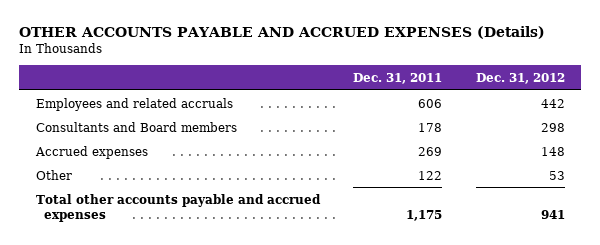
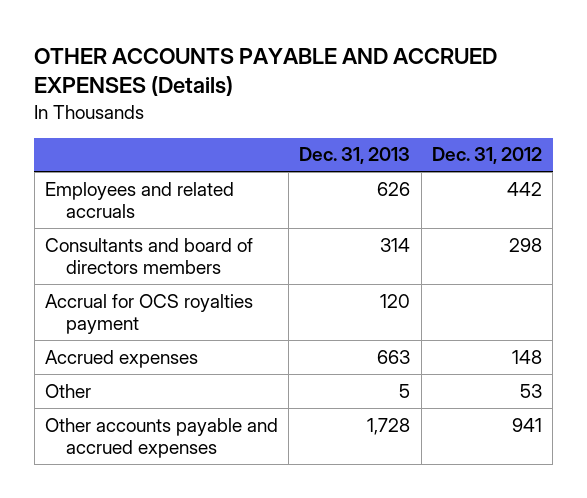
[353,72,443,84] Dec. 31, 2011 -> none
none -> [299,147,411,165] Dec. 31, 2013
[35,121,237,132] Consultants and Board members -> [45,237,254,275] Consultants and board of directors members
none -> [45,293,254,335] Accrual for OCS royalties payment
[35,193,321,222] Total other accounts payable and accrued expenses -> [45,417,279,459] Other accounts payable and accrued expenses

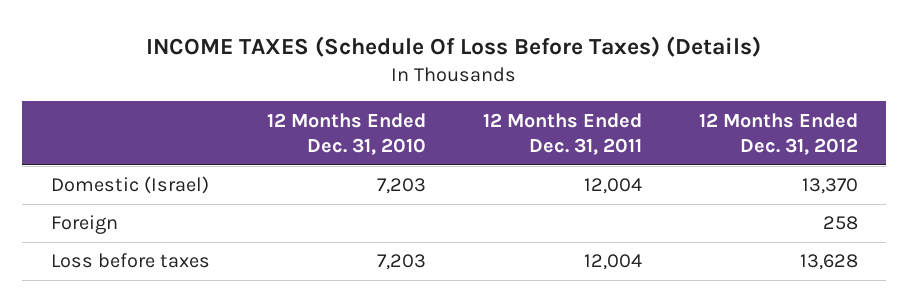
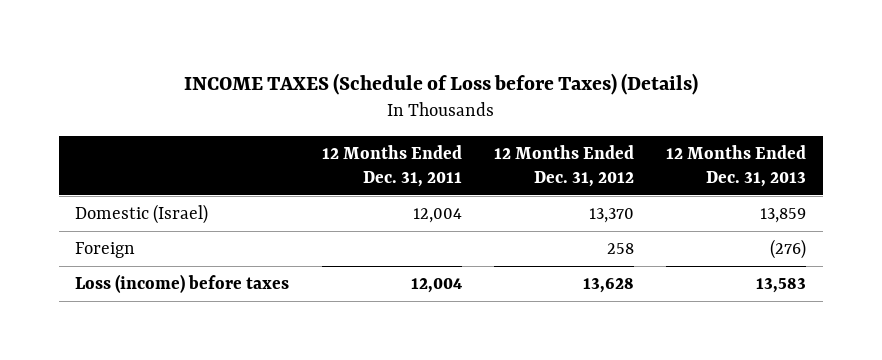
[146,35,762,57] INCOME TAXES (Schedule Of Loss Before Taxes) (Details) -> [183,72,698,95] INCOME TAXES (Schedule of Loss before Taxes) (Details)
[266,112,426,155] 12 Months Ended Dec. 31, 2010 -> none
none -> [666,144,807,187] 12 Months Ended Dec. 31, 2013
[50,253,210,269] Loss before taxes -> [75,274,290,294] Loss (income) before taxes

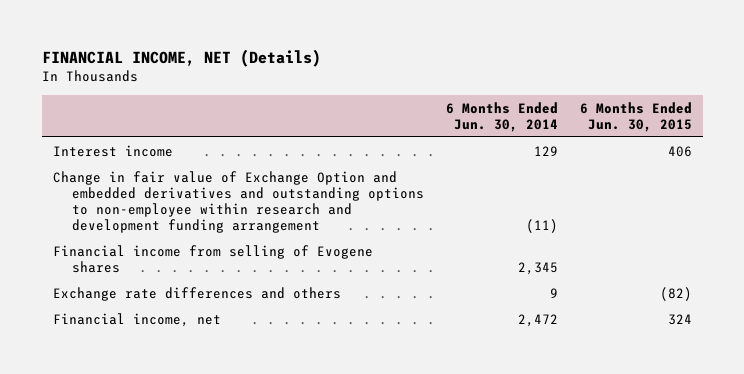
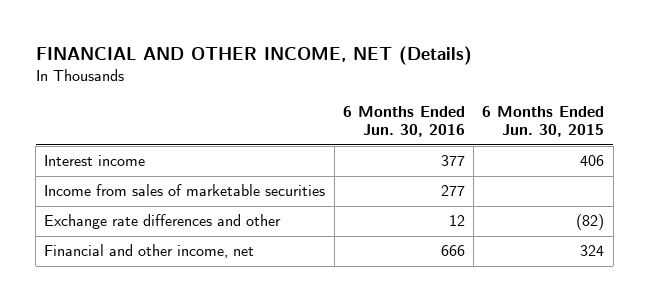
[41,48,321,67] FINANCIAL INCOME, NET (Details) -> [35,45,472,65] FINANCIAL AND OTHER INCOME, NET (Details)
[445,101,558,132] 6 Months Ended Jun. 30, 2014 -> none
none -> [342,105,465,138] 6 Months Ended Jun. 30, 2016
[52,170,425,234] Change in fair value of Exchange Option and embedded derivatives and outstanding options to non-employee within research and development funding arrangement -> none
[52,244,373,273] Financial income from selling of Evogene shares -> [44,184,326,197] Income from sales of marketable securities
[52,286,341,301] Exchange rate differences and others -> [44,214,282,230] Exchange rate differences and other
[52,312,221,327] Financial income, net -> [44,244,255,259] Financial and other income, net

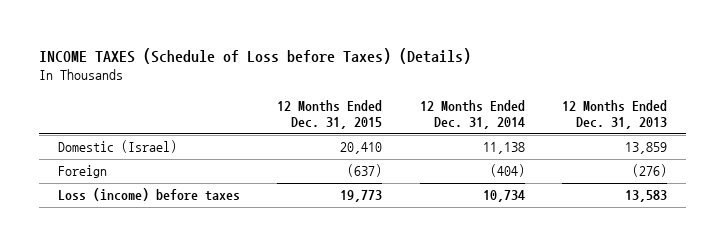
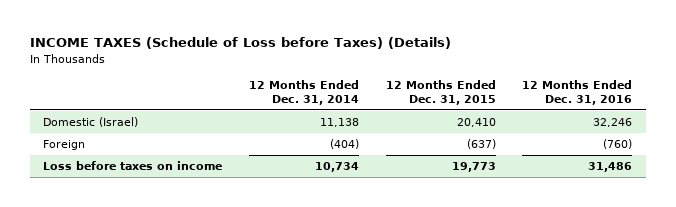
[562,99,668,130] 12 Months Ended Dec. 31, 2013 -> none
none -> [522,79,633,105] 12 Months Ended Dec. 31, 2016
[57,188,240,202] Loss (income) before taxes -> [43,161,223,171] Loss before taxes on income

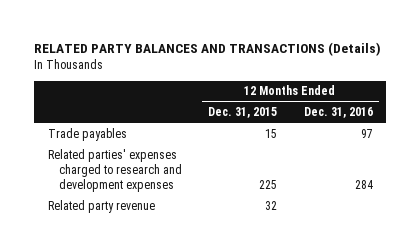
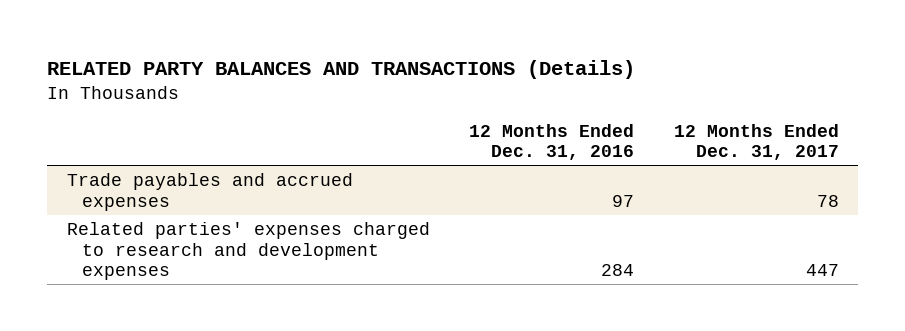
[208,107,278,119] Dec. 31, 2015 -> none
none -> [673,123,839,161] 12 Months Ended Dec. 31, 2017
[47,127,127,141] Trade payables -> [66,173,353,211] Trade payables and accrued expenses
[47,199,155,213] Related party revenue -> none

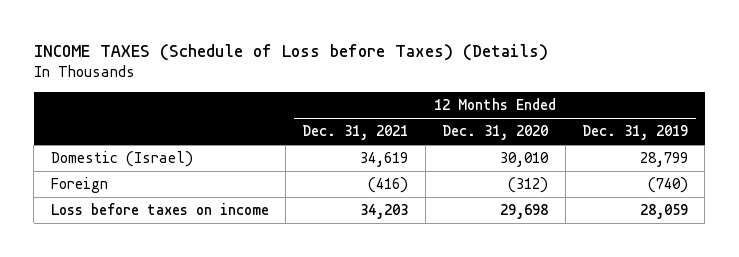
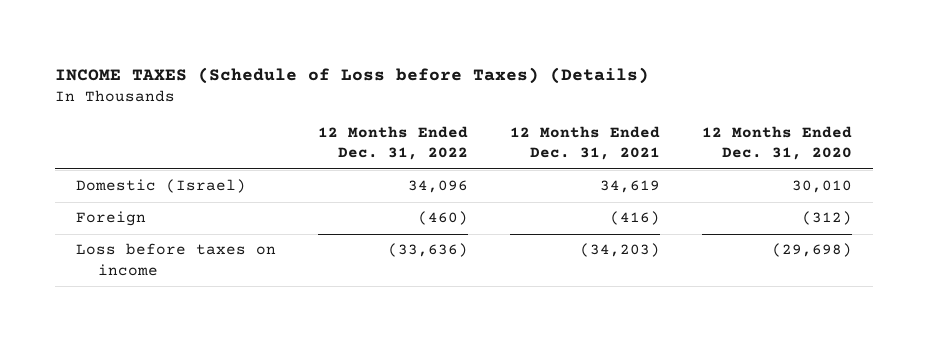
[582,125,689,141] Dec. 31, 2019 -> none
none -> [317,126,468,161] 12 Months Ended Dec. 31, 2022
[360,204,409,220] 34,203 -> [579,243,660,258] (34,203)
[500,204,549,220] 29,698 -> [771,243,852,258] (29,698)

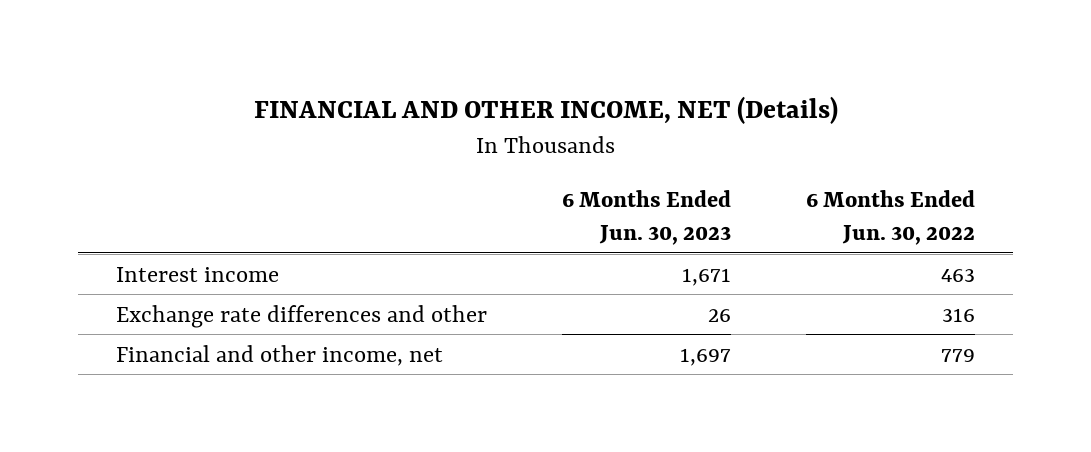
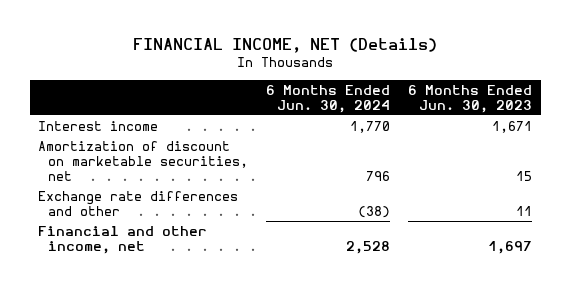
[253,96,838,125] FINANCIAL AND OTHER INCOME, NET (Details) -> [133,37,438,53] FINANCIAL INCOME, NET (Details)
[806,189,976,245] 6 Months Ended Jun. 30, 2022 -> none
none -> [266,84,391,113] 6 Months Ended Jun. 30, 2024
none -> [38,140,249,181] Amortization of discount on marketable securities, net
[708,308,732,322] 26 -> [515,205,532,216] 11

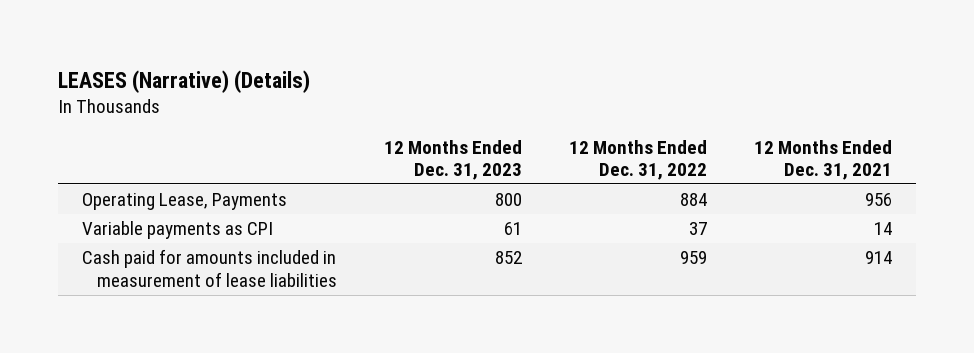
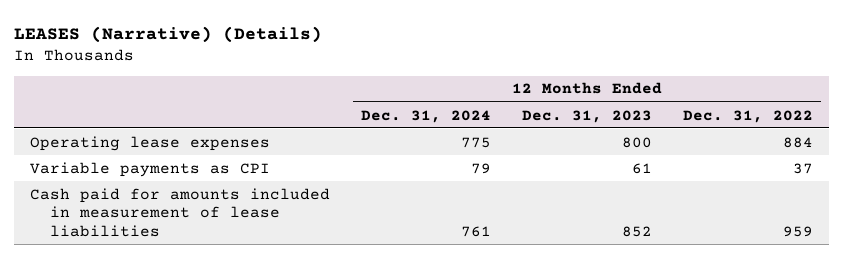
[754,139,893,180] 12 Months Ended Dec. 31, 2021 -> none
none -> [360,109,491,123] Dec. 31, 2024
[81,193,287,211] Operating Lease, Payments -> [29,135,270,151] Operating lease expenses

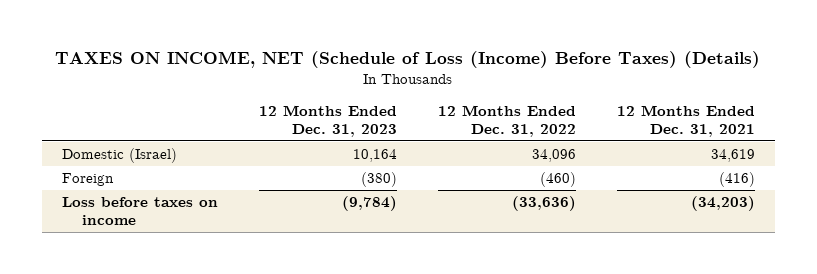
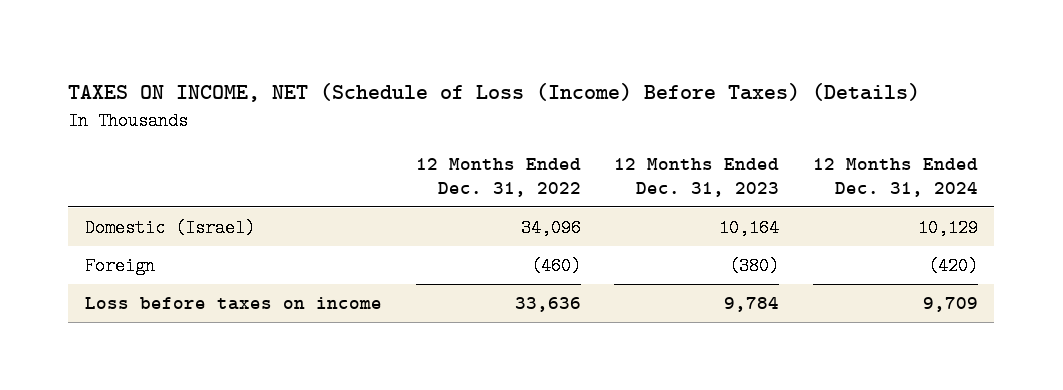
[616,104,755,137] 12 Months Ended Dec. 31, 2021 -> none
none -> [812,158,978,197] 12 Months Ended Dec. 31, 2024
[342,196,398,212] (9,784) -> [724,296,780,312] 9,784
[511,196,576,212] (33,636) -> [514,296,581,312] 33,636

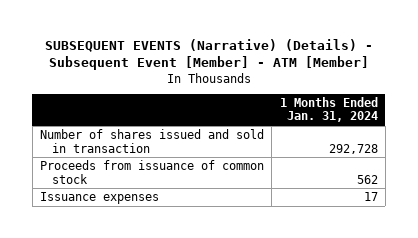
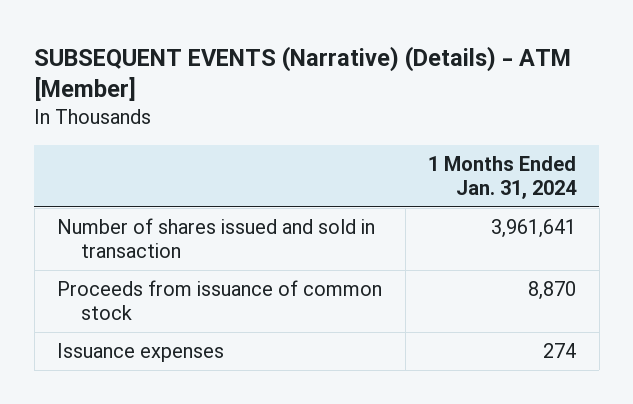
[44,38,373,71] SUBSEQUENT EVENTS (Narrative) (Details) - Subsequent Event [Member] - ATM [Member] -> [34,45,572,102] SUBSEQUENT EVENTS (Narrative) (Details) - ATM [Member]
[328,143,378,154] 292,728 -> [491,219,577,239] 3,961,641
[356,174,378,184] 562 -> [528,281,577,301] 8,870
[363,191,378,201] 17 -> [543,343,577,359] 274

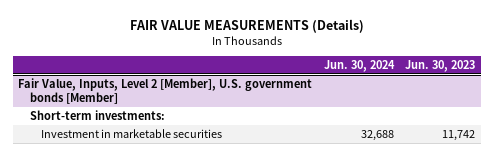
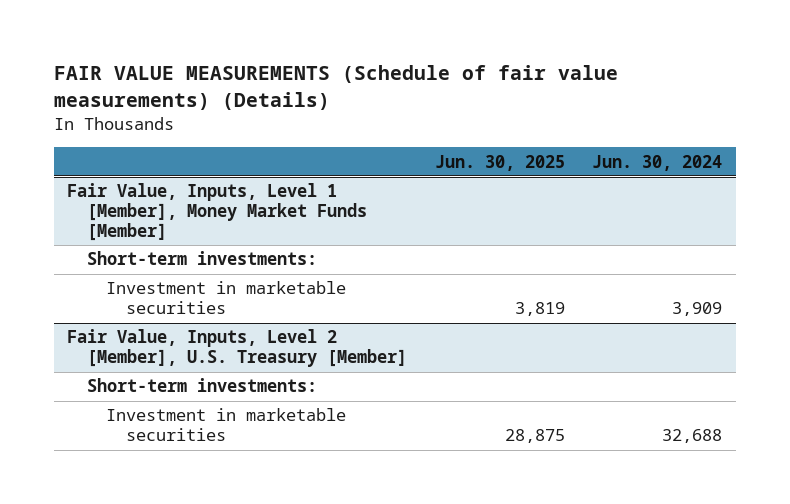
[129,18,364,33] FAIR VALUE MEASUREMENTS (Details) -> [53,65,618,110] FAIR VALUE MEASUREMENTS (Schedule of fair value measurements) (Details)
[405,59,476,72] Jun. 30, 2023 -> none
none -> [434,154,565,171] Jun. 30, 2025
[18,78,313,104] Fair Value, Inputs, Level 2 [Member], U.S. government bonds [Member] -> none
none -> [67,183,367,242] Fair Value, Inputs, Level 1 [Member], Money Market Funds [Member]
none -> [106,281,347,315] Investment in marketable securities
none -> [67,329,407,368] Fair Value, Inputs, Level 2 [Member], U.S. Treasury [Member]
none -> [86,378,317,393] Short-term investments:

